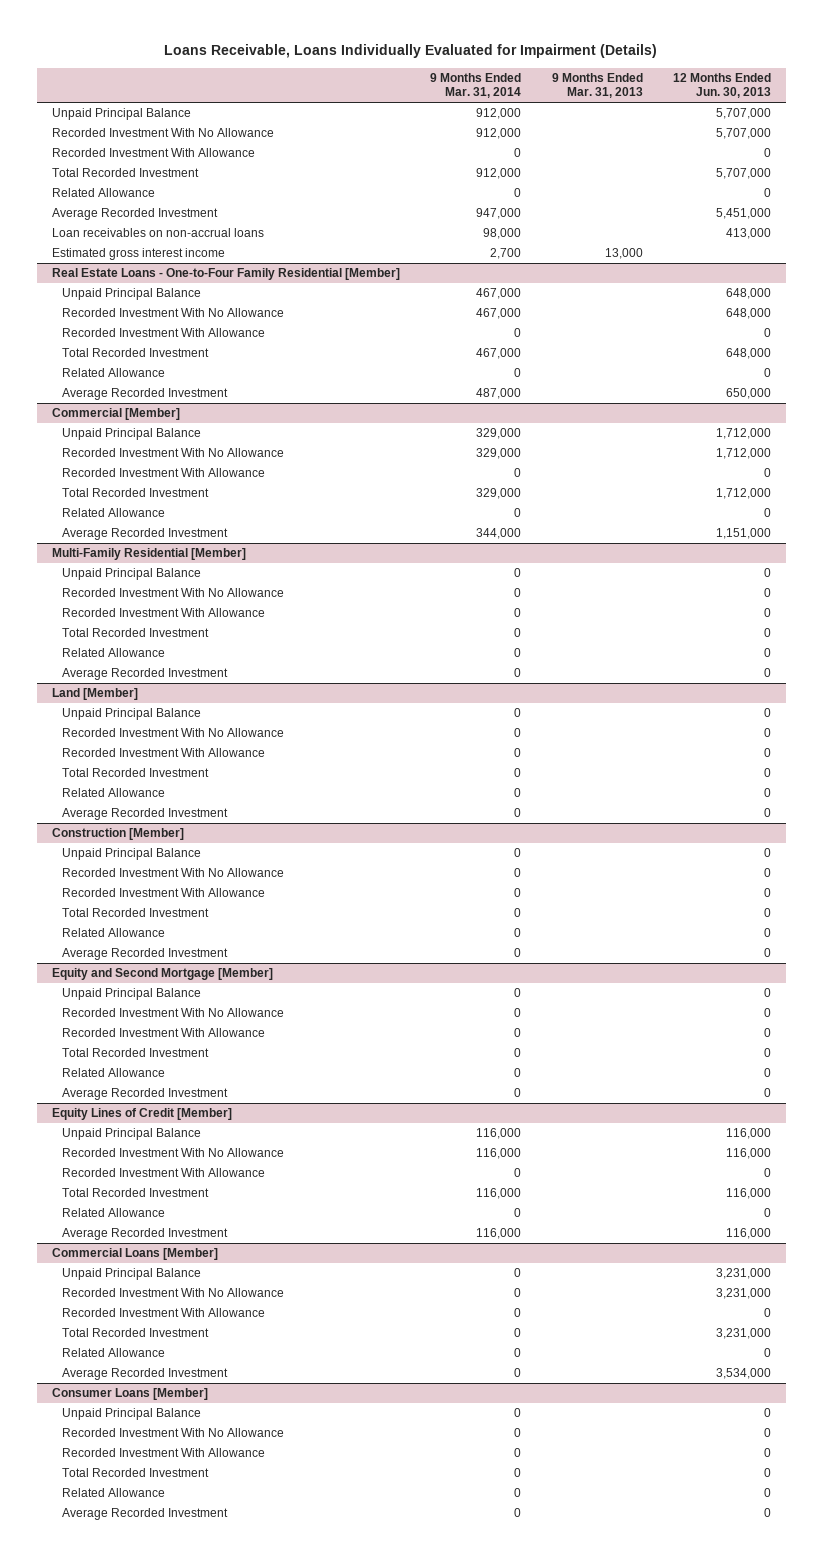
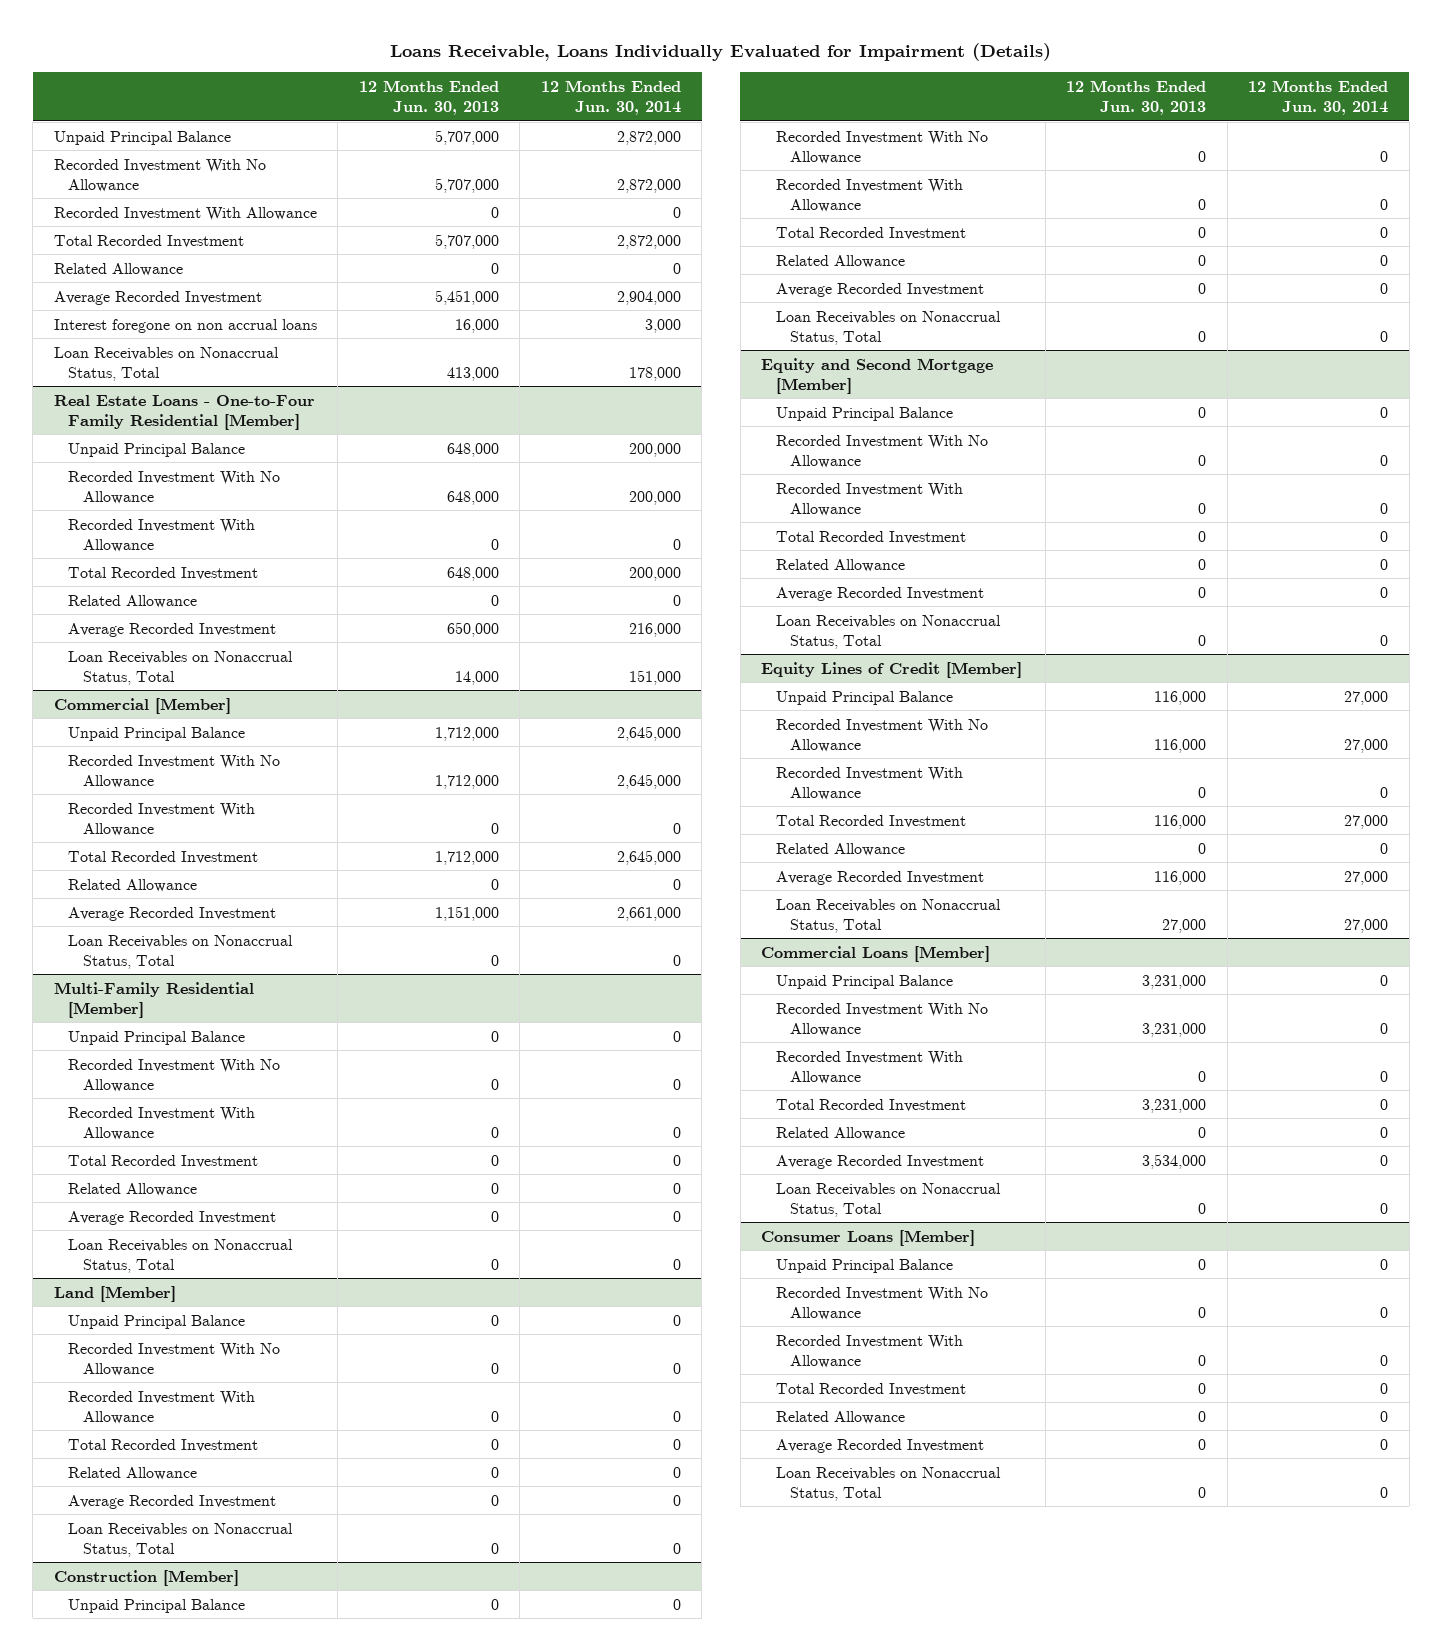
[430,72,522,99] 9 Months Ended Mar. 31, 2014 -> none
[551,72,643,99] 9 Months Ended Mar. 31, 2013 -> none
none -> [540,79,681,115] 12 Months Ended Jun. 30, 2014
[51,248,225,261] Estimated gross interest income -> none
none -> [53,318,317,333] Interest foregone on non accrual loans
[51,228,264,238] Loan receivables on non-accrual loans -> [53,346,279,381] Loan Receivables on Nonaccrual Status, Total
none -> [68,650,294,685] Loan Receivables on Nonaccrual Status, Total
none -> [68,934,294,969] Loan Receivables on Nonaccrual Status, Total
none -> [68,1238,294,1273] Loan Receivables on Nonaccrual Status, Total
none -> [68,1522,294,1557] Loan Receivables on Nonaccrual Status, Total
none -> [775,310,1001,345] Loan Receivables on Nonaccrual Status, Total
none -> [775,614,1001,649] Loan Receivables on Nonaccrual Status, Total
none -> [775,898,1001,933] Loan Receivables on Nonaccrual Status, Total
none -> [775,1182,1001,1217] Loan Receivables on Nonaccrual Status, Total
none -> [775,1466,1001,1501] Loan Receivables on Nonaccrual Status, Total

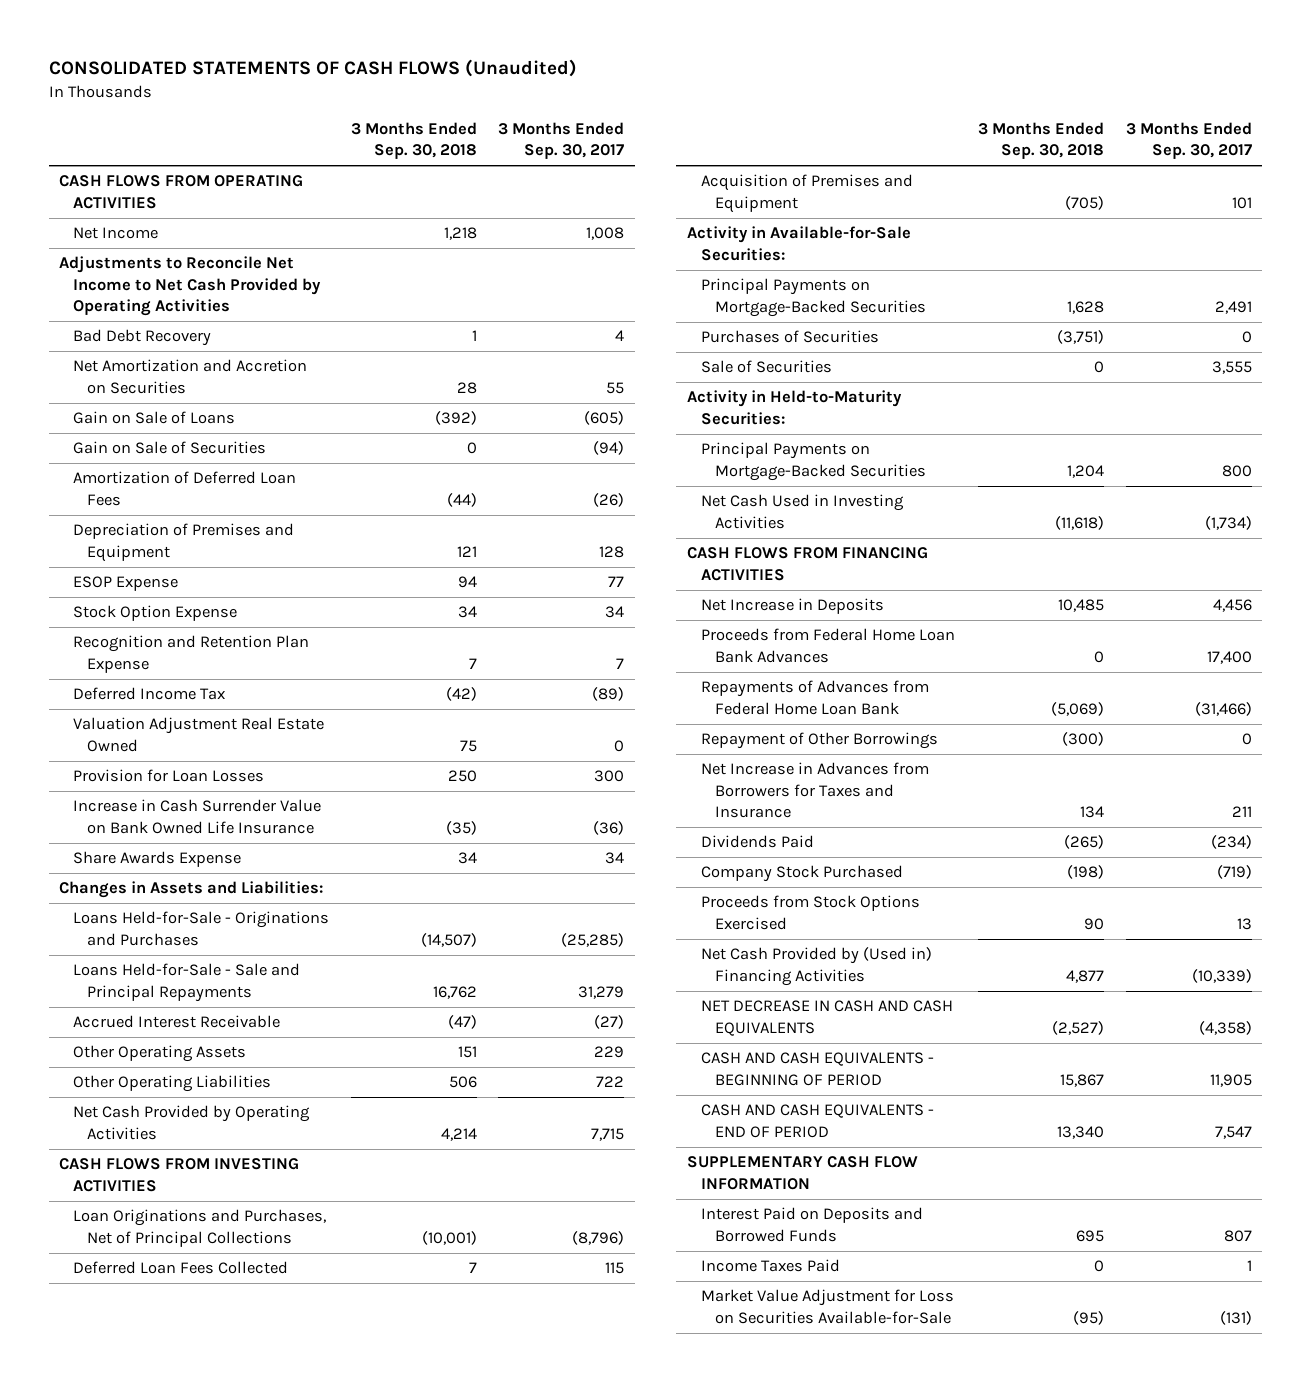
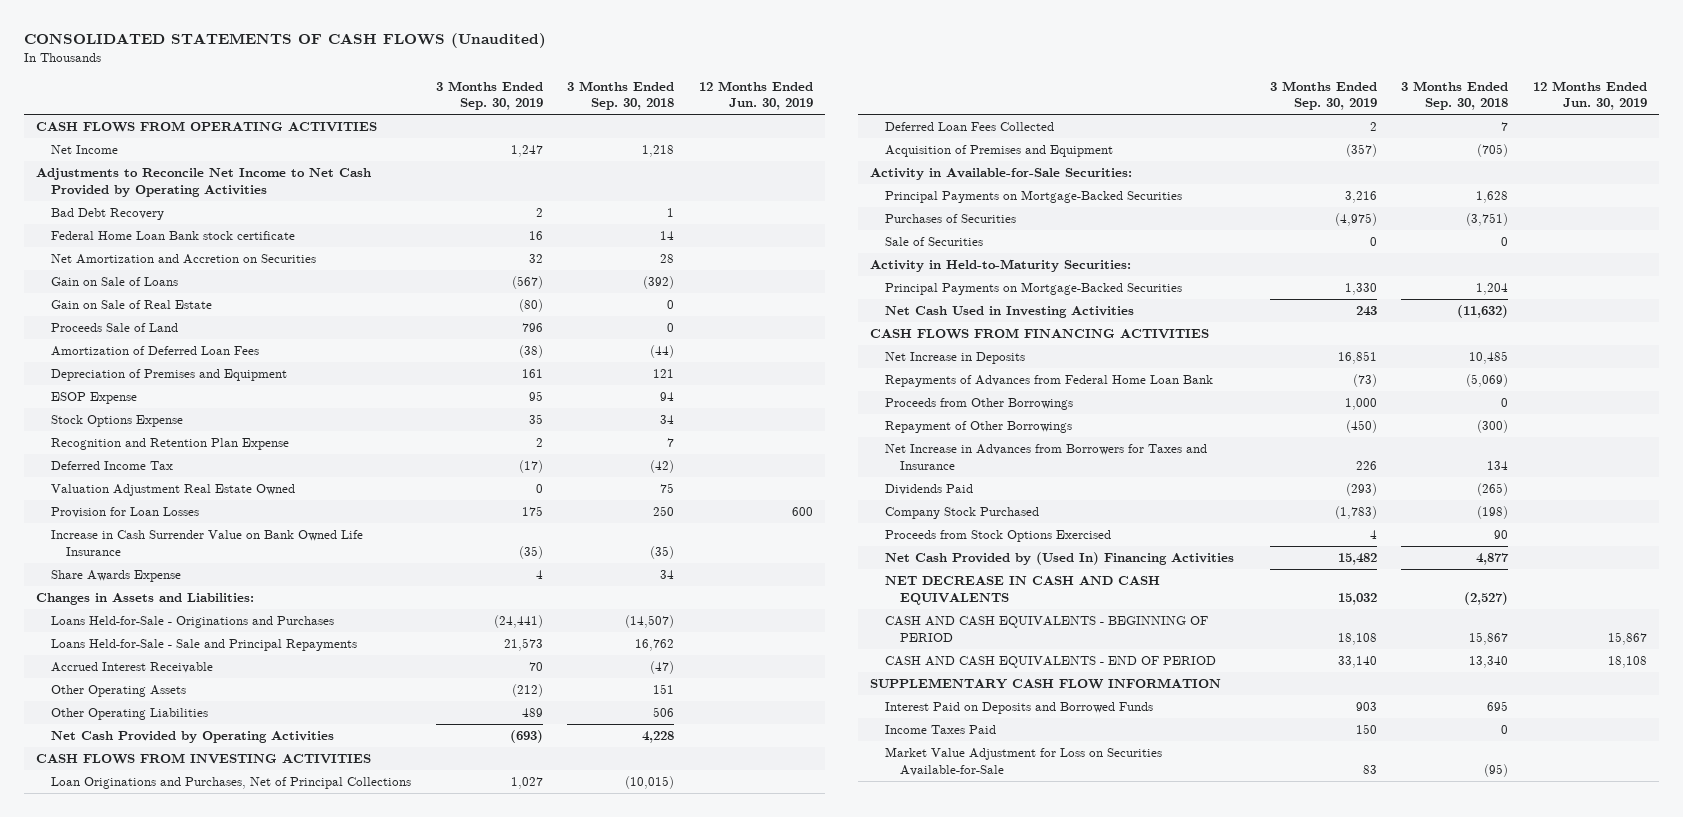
[498,121,625,160] 3 Months Ended Sep. 30, 2017 -> none
none -> [435,80,543,111] 3 Months Ended Sep. 30, 2019
none -> [698,80,813,111] 12 Months Ended Jun. 30, 2019
none -> [51,231,296,241] Federal Home Loan Bank stock certificate
[73,441,267,455] Gain on Sale of Securities -> [51,300,213,310] Gain on Sale of Real Estate
none -> [51,323,179,333] Proceeds Sale of Land
[73,605,238,622] Stock Option Expense -> [51,415,184,428] Stock Options Expense
[440,1127,477,1141] 4,214 -> [642,731,675,744] 4,228
[421,1230,477,1245] (10,001) -> [625,776,675,790] (10,015)
[1055,515,1105,530] (11,618) -> [1457,305,1509,319] (11,632)
[700,628,955,663] Proceeds from Federal Home Loan Bank Advances -> none
none -> [885,398,1074,411] Proceeds from Other Borrowings
[700,947,932,986] Net Cash Provided by (Used in) Financing Activities -> [885,552,1235,566] Net Cash Provided by (Used In) Financing Activities

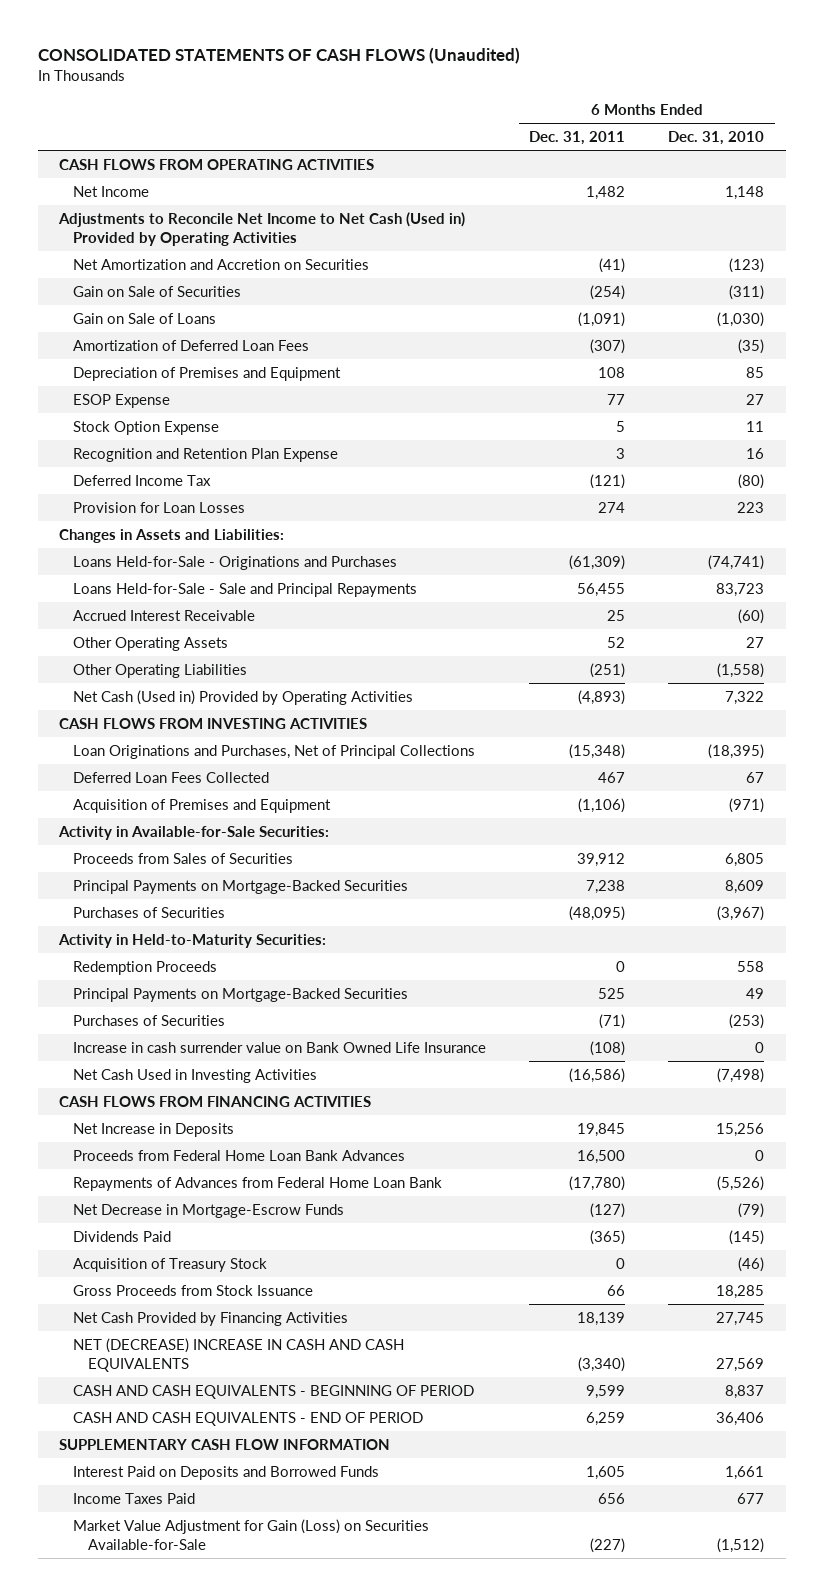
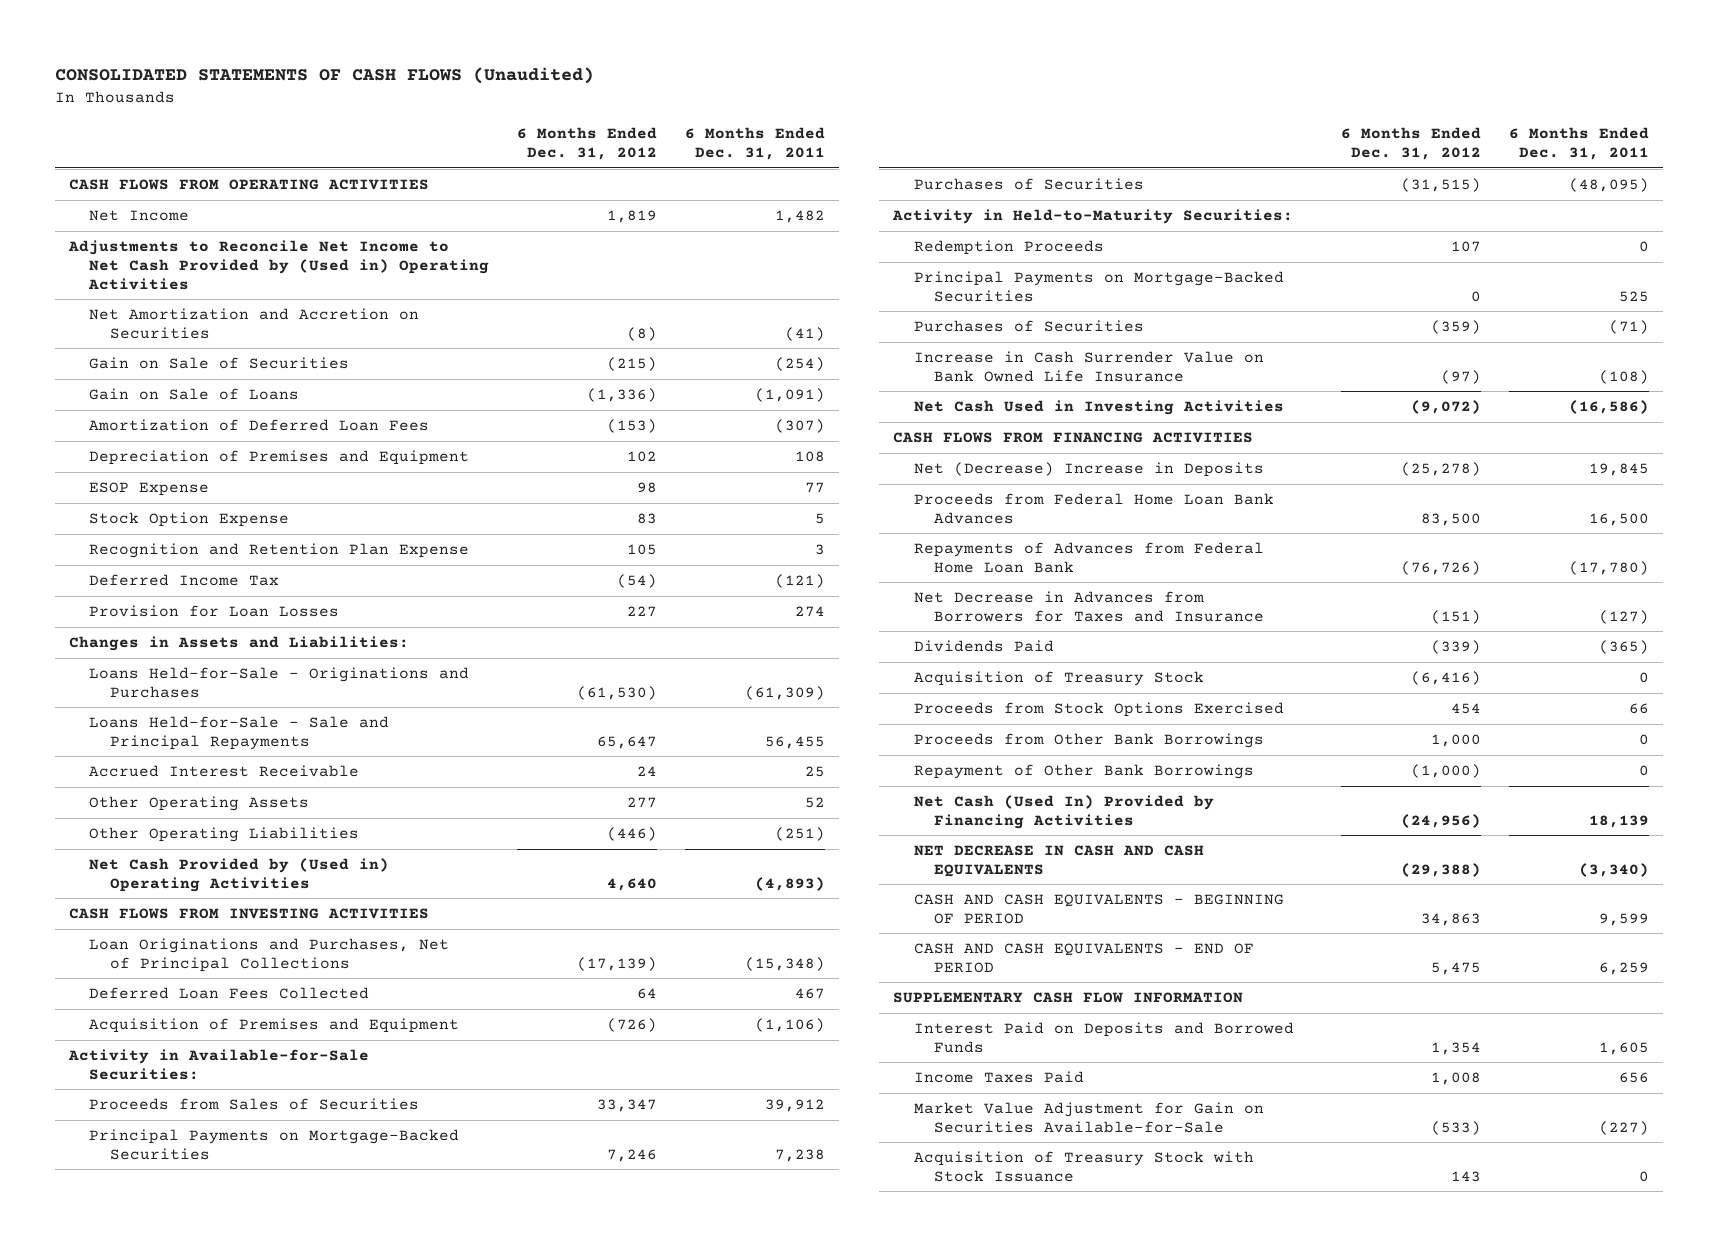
[668,131,765,146] Dec. 31, 2010 -> none
none -> [517,127,658,160] 6 Months Ended Dec. 31, 2012
[58,211,466,246] Adjustments to Reconcile Net Income to Net Cash (Used in) Provided by Operating Activities -> [67,240,490,290] Adjustments to Reconcile Net Income to Net Cash Provided by (Used in) Operating Activities
[73,689,414,705] Net Cash (Used in) Provided by Operating Activities -> [89,858,390,892] Net Cash Provided by (Used in) Operating Activities
[73,1041,487,1053] Increase in cash surrender value on Bank Owned Life Insurance -> [913,351,1264,382] Increase in Cash Surrender Value on Bank Owned Life Insurance
[73,1122,235,1137] Net Increase in Deposits -> [913,462,1264,478] Net (Decrease) Increase in Deposits
[73,1203,345,1218] Net Decrease in Mortgage-Escrow Funds -> [913,591,1265,622] Net Decrease in Advances from Borrowers for Taxes and Insurance
[73,1284,314,1296] Gross Proceeds from Stock Issuance -> none
none -> [913,702,1284,718] Proceeds from Stock Options Exercised
none -> [913,733,1264,749] Proceeds from Other Bank Borrowings
none -> [913,764,1254,780] Repayment of Other Bank Borrowings
[73,1311,349,1326] Net Cash Provided by Financing Activities -> [913,795,1214,829] Net Cash (Used In) Provided by Financing Activities
[73,1337,405,1372] NET (DECREASE) INCREASE IN CASH AND CASH EQUIVALENTS -> [913,845,1204,877] NET DECREASE IN CASH AND CASH EQUIVALENTS
[73,1518,430,1550] Market Value Adjustment for Gain (Loss) on Securities Available-for-Sale -> [913,1102,1264,1133] Market Value Adjustment for Gain on Securities Available-for-Sale
none -> [913,1151,1254,1182] Acquisition of Treasury Stock with Stock Issuance

